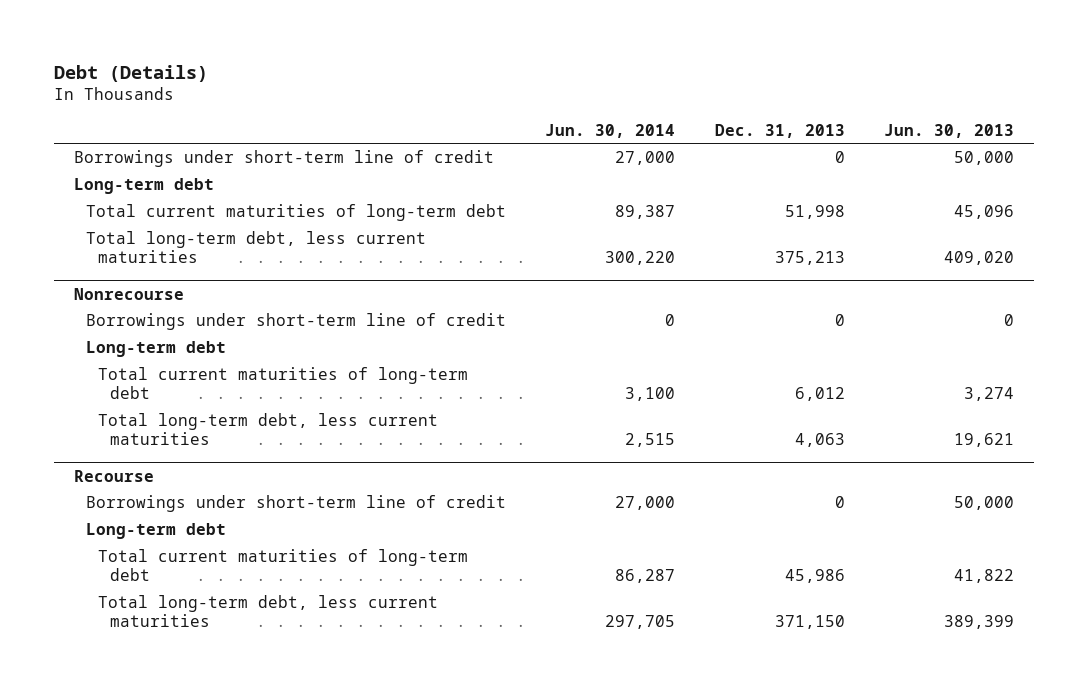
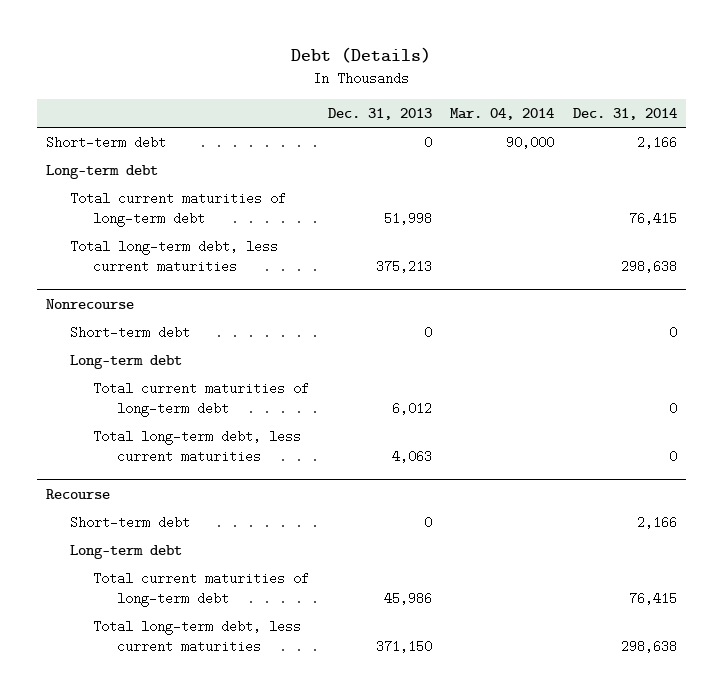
[545,123,676,138] Jun. 30, 2014 -> none
[884,123,1015,138] Jun. 30, 2013 -> none
none -> [450,108,555,121] Mar. 04, 2014
none -> [572,108,677,121] Dec. 31, 2014
[73,150,494,168] Borrowings under short-term line of credit -> [45,135,166,149] Short-term debt
[85,313,506,331] Borrowings under short-term line of credit -> [69,325,190,339] Short-term debt
[85,495,506,513] Borrowings under short-term line of credit -> [69,515,190,529] Short-term debt

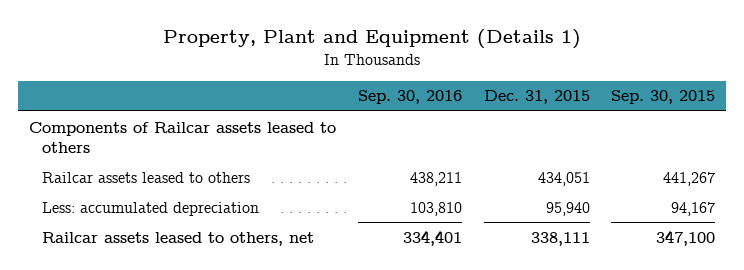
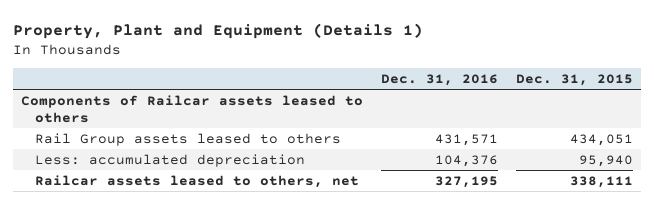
[357,90,462,105] Sep. 30, 2016 -> none
[611,90,716,105] Sep. 30, 2015 -> none
none -> [380,74,498,87] Dec. 31, 2016
[42,171,251,183] Railcar assets leased to others -> [34,132,341,146] Rail Group assets leased to others

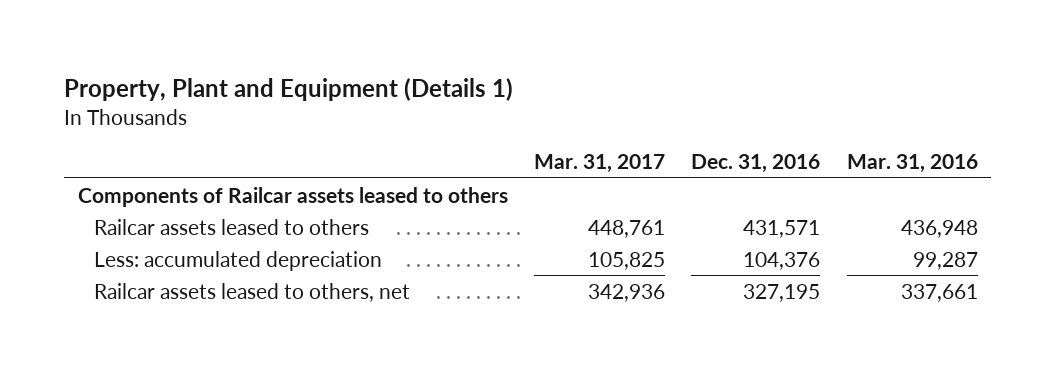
[515,74,633,87] Dec. 31, 2015 -> none
none -> [533,154,665,174] Mar. 31, 2017
none -> [846,154,978,174] Mar. 31, 2016
[34,132,341,146] Rail Group assets leased to others -> [94,218,370,235] Railcar assets leased to others

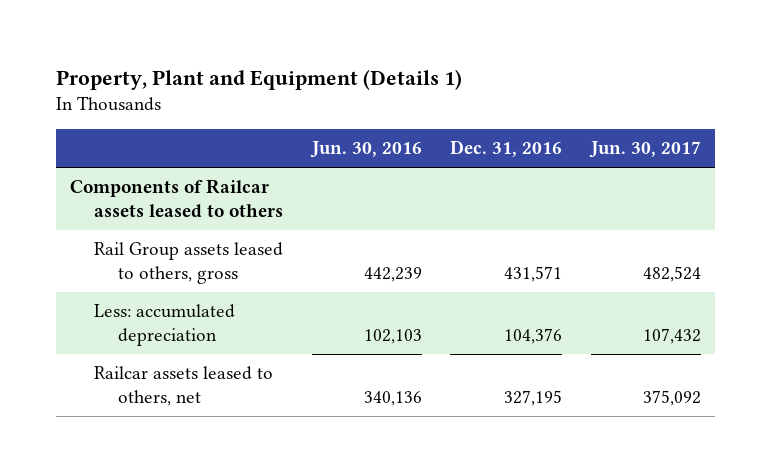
[533,154,665,174] Mar. 31, 2017 -> none
[846,154,978,174] Mar. 31, 2016 -> none
none -> [309,141,422,159] Jun. 30, 2016
none -> [589,141,702,159] Jun. 30, 2017
[94,218,370,235] Railcar assets leased to others -> [93,242,283,284] Rail Group assets leased to others, gross

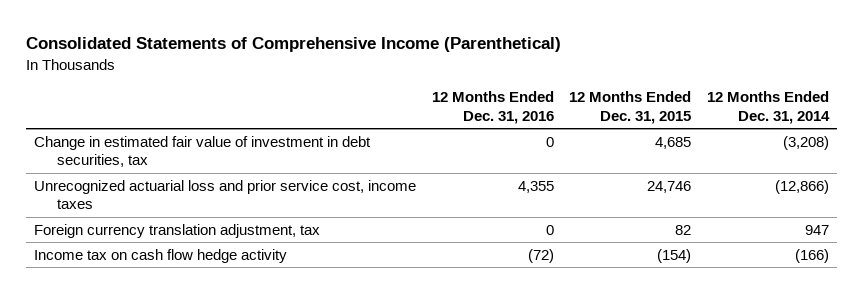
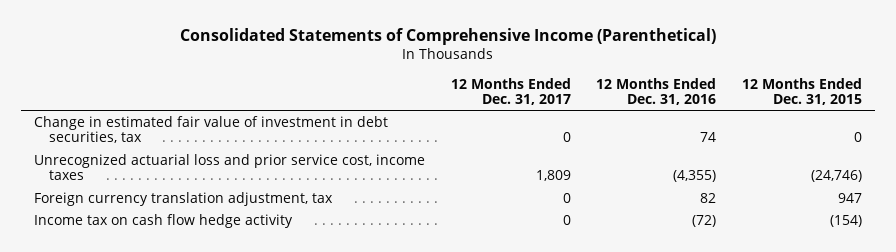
[707,90,831,124] 12 Months Ended Dec. 31, 2014 -> none
none -> [450,77,571,105] 12 Months Ended Dec. 31, 2017
[545,136,554,147] 0 -> [700,132,717,143] 74
[655,136,692,149] 4,685 -> [854,132,863,143] 0
[517,180,554,193] 4,355 -> [673,170,717,183] (4,355)
[647,180,692,193] 24,746 -> [811,170,863,183] (24,746)
[545,224,554,235] 0 -> [700,192,717,203] 82
[675,224,692,235] 82 -> [838,192,863,203] 947

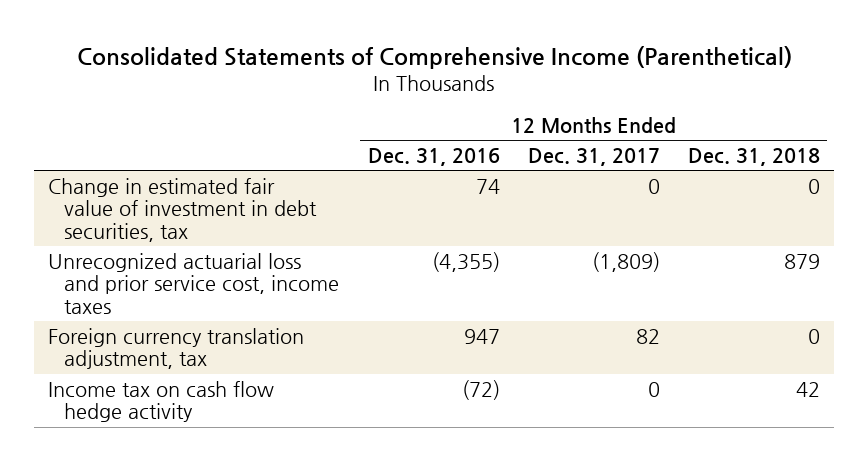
[742,77,863,105] 12 Months Ended Dec. 31, 2015 -> none
none -> [688,148,821,167] Dec. 31, 2018
[535,170,571,182] 1,809 -> [591,251,660,272] (1,809)
[562,192,571,203] 0 -> [635,328,660,344] 82
[700,192,717,203] 82 -> [463,328,500,344] 947

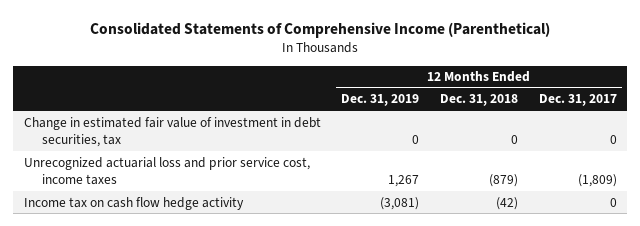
[367,148,500,167] Dec. 31, 2016 -> none
none -> [341,94,420,107] Dec. 31, 2019
[48,327,305,370] Foreign currency translation adjustment, tax -> none
[784,253,821,269] 879 -> [488,173,518,187] (879)
[796,381,821,397] 42 -> [495,196,518,210] (42)

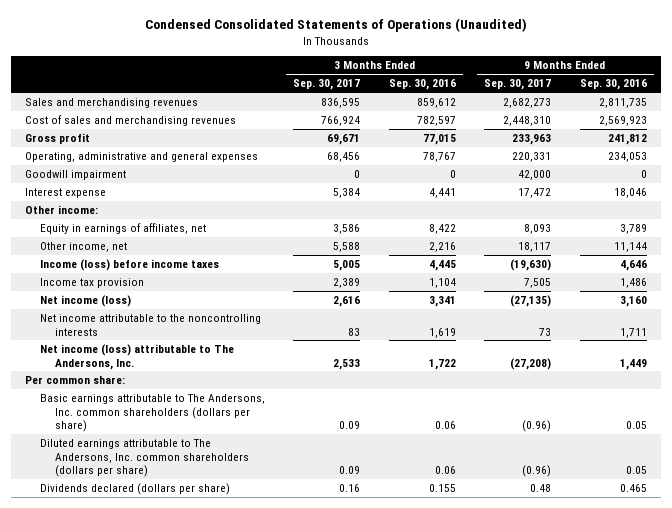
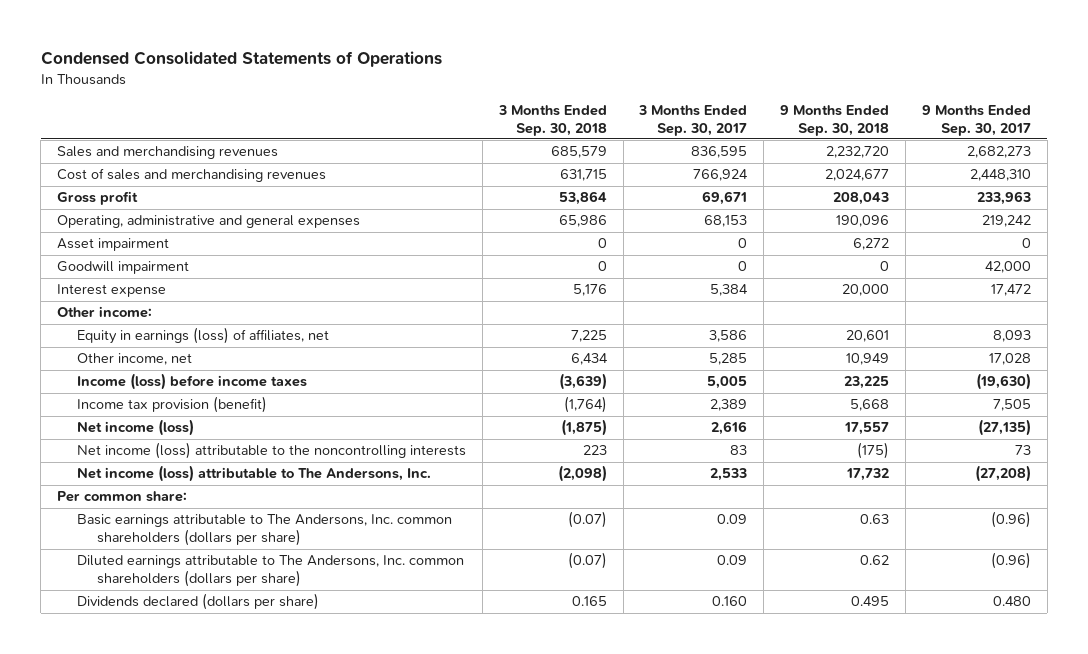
[144,17,527,32] Condensed Consolidated Statements of Operations (Unaudited) -> [40,50,442,67] Condensed Consolidated Statements of Operations
[388,79,456,91] Sep. 30, 2016 -> none
[579,79,647,91] Sep. 30, 2016 -> none
none -> [497,104,607,136] 3 Months Ended Sep. 30, 2018
none -> [780,104,890,136] 9 Months Ended Sep. 30, 2018
[327,152,361,163] 68,456 -> [704,215,748,228] 68,153
[512,152,552,163] 220,331 -> [981,215,1031,228] 219,242
none -> [57,238,170,252] Asset impairment
[39,223,206,235] Equity in earnings of affiliates, net -> [76,327,329,345] Equity in earnings (loss) of affiliates, net
[333,242,361,253] 5,588 -> [709,353,748,366] 5,285
[518,242,552,253] 18,117 -> [988,353,1031,366] 17,028
[39,278,144,289] Income tax provision -> [76,396,267,414] Income tax provision (benefit)
[39,314,261,336] Net income attributable to the noncontrolling interests -> [76,442,466,460] Net income (loss) attributable to the noncontrolling interests
[339,484,361,493] 0.16 -> [712,596,748,607] 0.160
[530,484,552,493] 0.48 -> [992,596,1031,607] 0.480

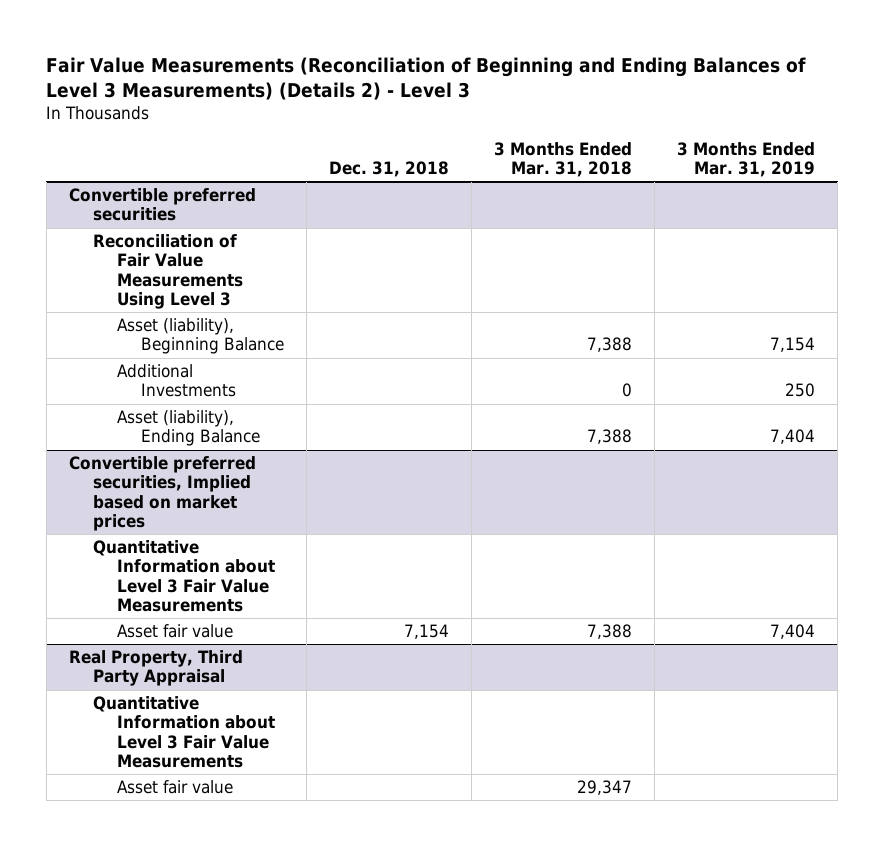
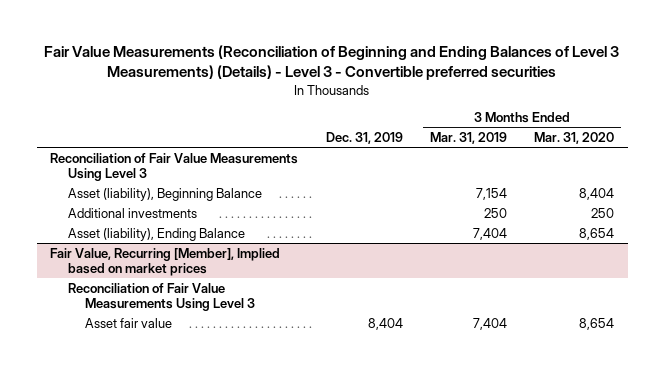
[46,56,807,101] Fair Value Measurements (Reconciliation of Beginning and Ending Balances of Level 3 Measurements) (Details 2) - Level 3 -> [44,44,620,81] Fair Value Measurements (Reconciliation of Beginning and Ending Balances of Level 3 Measurements) (Details) - Level 3 - Convertible preferred securities
[328,160,449,177] Dec. 31, 2018 -> none
[493,141,632,177] 3 Months Ended Mar. 31, 2018 -> none
none -> [325,132,403,145] Dec. 31, 2019
none -> [534,132,615,145] Mar. 31, 2020
[68,188,256,222] Convertible preferred securities -> none
[116,364,236,398] Additional Investments -> [67,207,197,218] Additional investments
[68,456,256,532] Convertible preferred securities, Implied based on market prices -> none
[92,540,275,613] Quantitative Information about Level 3 Fair Value Measurements -> none
none -> [50,247,281,276] Fair Value, Recurring [Member], Implied based on market prices
none -> [67,282,256,311] Reconciliation of Fair Value Measurements Using Level 3
[68,650,243,687] Real Property, Third Party Appraisal -> none
[92,696,275,769] Quantitative Information about Level 3 Fair Value Measurements -> none
[116,780,233,795] Asset fair value -> none

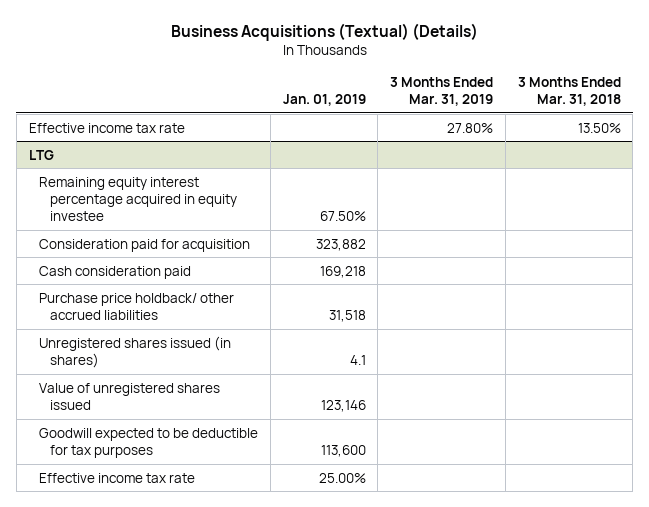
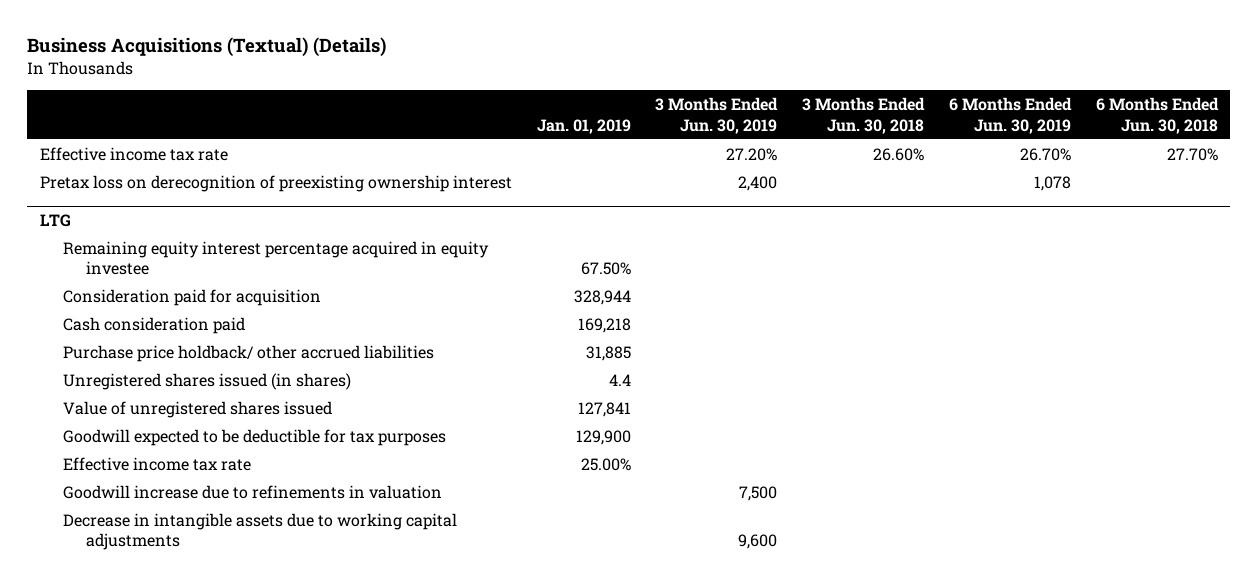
[390,76,494,106] 3 Months Ended Mar. 31, 2019 -> none
[517,76,621,106] 3 Months Ended Mar. 31, 2018 -> none
none -> [655,97,779,134] 3 Months Ended Jun. 30, 2019
none -> [802,97,926,134] 3 Months Ended Jun. 30, 2018
none -> [948,97,1072,134] 6 Months Ended Jun. 30, 2019
none -> [1095,97,1219,134] 6 Months Ended Jun. 30, 2018
none -> [39,174,512,192] Pretax loss on derecognition of preexisting ownership interest
[315,238,366,251] 323,882 -> [573,289,631,305] 328,944
[328,309,366,322] 31,518 -> [585,345,631,361] 31,885
[349,354,366,365] 4.1 -> [608,373,631,386] 4.4
[320,399,366,412] 123,146 -> [577,401,631,417] 127,841
[320,444,366,457] 113,600 -> [575,429,631,445] 129,900
none -> [62,484,442,499] Goodwill increase due to refinements in valuation
none -> [62,512,457,551] Decrease in intangible assets due to working capital adjustments

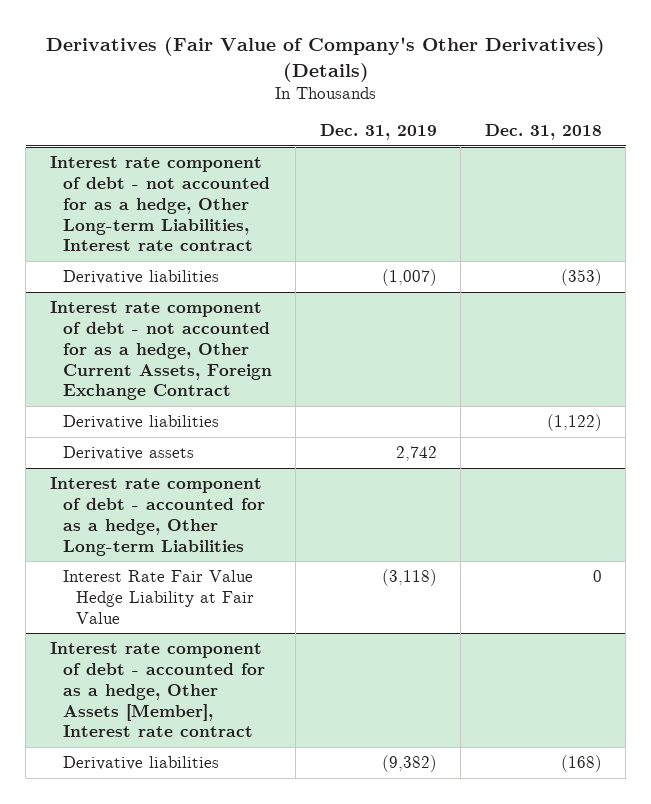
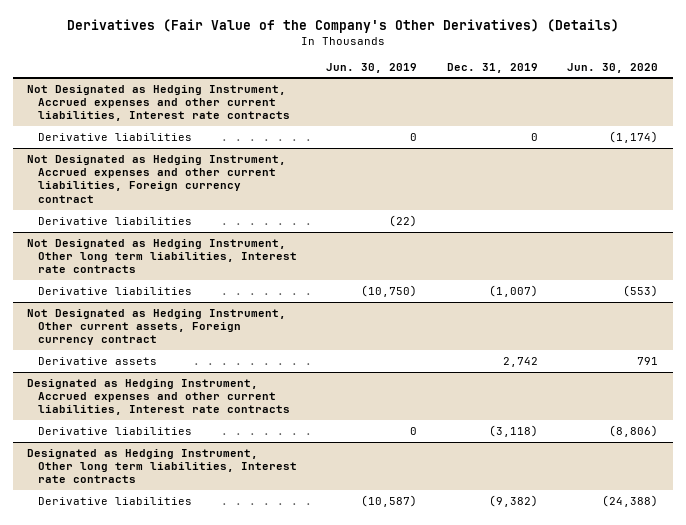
[45,37,605,82] Derivatives (Fair Value of Company's Other Derivatives) (Details) -> [66,18,619,33] Derivatives (Fair Value of the Company's Other Derivatives) (Details)
[484,124,602,141] Dec. 31, 2018 -> none
none -> [326,62,418,73] Jun. 30, 2019
none -> [567,62,659,73] Jun. 30, 2020
[49,156,270,252] Interest rate component of debt - not accounted for as a hedge, Other Long-term Liabilities, Interest rate contract -> none
[49,301,272,401] Interest rate component of debt - not accounted for as a hedge, Other Current Assets, Foreign Exchange Contract -> none
none -> [27,84,290,122] Not Designated as Hedging Instrument, Accrued expenses and other current liabilities, Interest rate contracts
[381,269,437,287] (1,007) -> [530,132,538,141] 0
none -> [27,154,287,203] Not Designated as Hedging Instrument, Accrued expenses and other current liabilities, Foreign currency contract
none -> [27,238,297,274] Not Designated as Hedging Instrument, Other long term liabilities, Interest rate contracts
none -> [37,286,192,295] Derivative liabilities
none -> [27,308,287,346] Not Designated as Hedging Instrument, Other current assets, Foreign currency contract
[49,477,265,556] Interest rate component of debt - accounted for as a hedge, Other Long-term Liabilities -> none
[49,642,265,738] Interest rate component of debt - accounted for as a hedge, Other Assets [Member], Interest rate contract -> none
none -> [27,378,290,416] Designated as Hedging Instrument, Accrued expenses and other current liabilities, Interest rate contracts
[62,570,254,624] Interest Rate Fair Value Hedge Liability at Fair Value -> [37,426,192,435] Derivative liabilities
none -> [27,448,297,484] Designated as Hedging Instrument, Other long term liabilities, Interest rate contracts

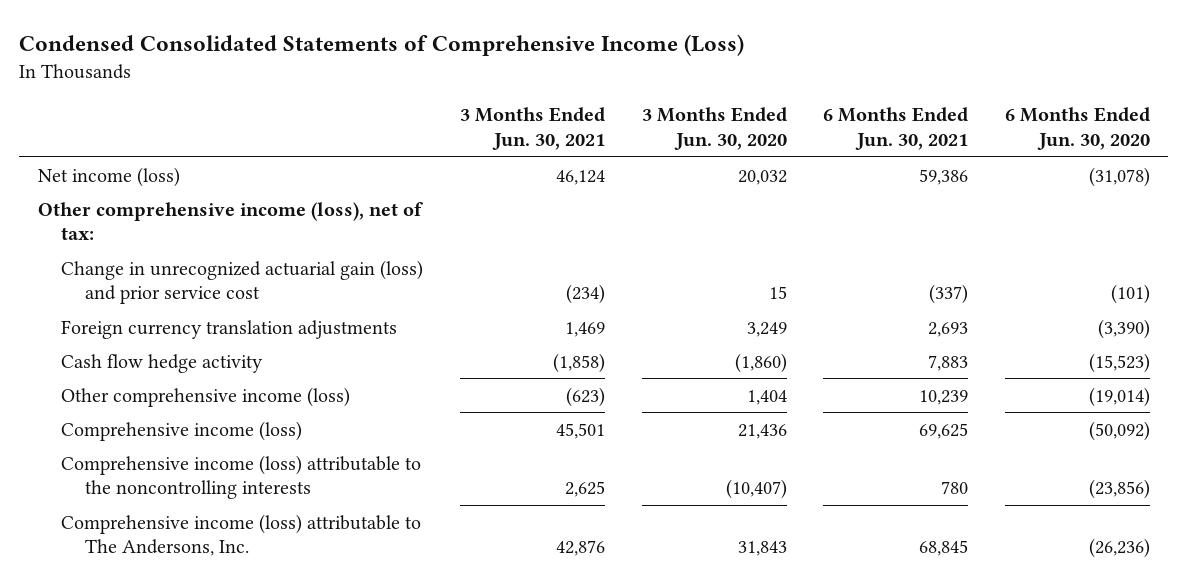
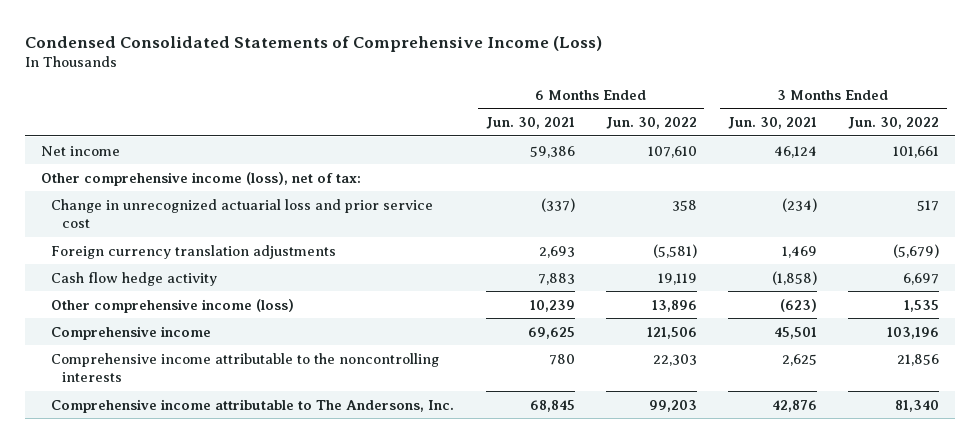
[641,107,787,150] 3 Months Ended Jun. 30, 2020 -> none
[1005,107,1151,150] 6 Months Ended Jun. 30, 2020 -> none
none -> [605,117,697,130] Jun. 30, 2022
none -> [848,117,940,130] Jun. 30, 2022
[37,166,180,187] Net income (loss) -> [40,145,120,156] Net income
[61,259,424,305] Change in unrecognized actuarial gain (loss) and prior service cost -> [51,198,434,229] Change in unrecognized actuarial loss and prior service cost
[61,420,303,441] Comprehensive income (loss) -> [51,325,212,340] Comprehensive income
[61,454,422,500] Comprehensive income (loss) attributable to the noncontrolling interests -> [51,352,440,383] Comprehensive income attributable to the noncontrolling interests
[61,513,422,557] Comprehensive income (loss) attributable to The Andersons, Inc. -> [51,398,455,413] Comprehensive income attributable to The Andersons, Inc.

